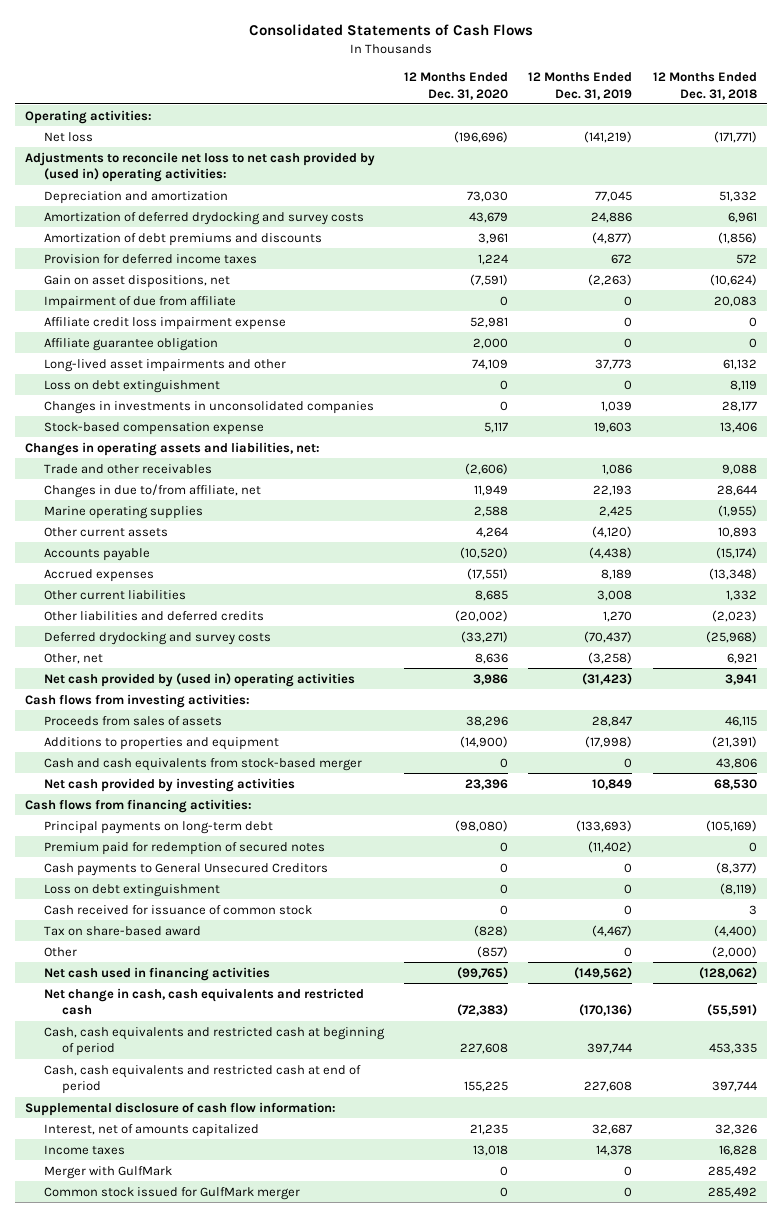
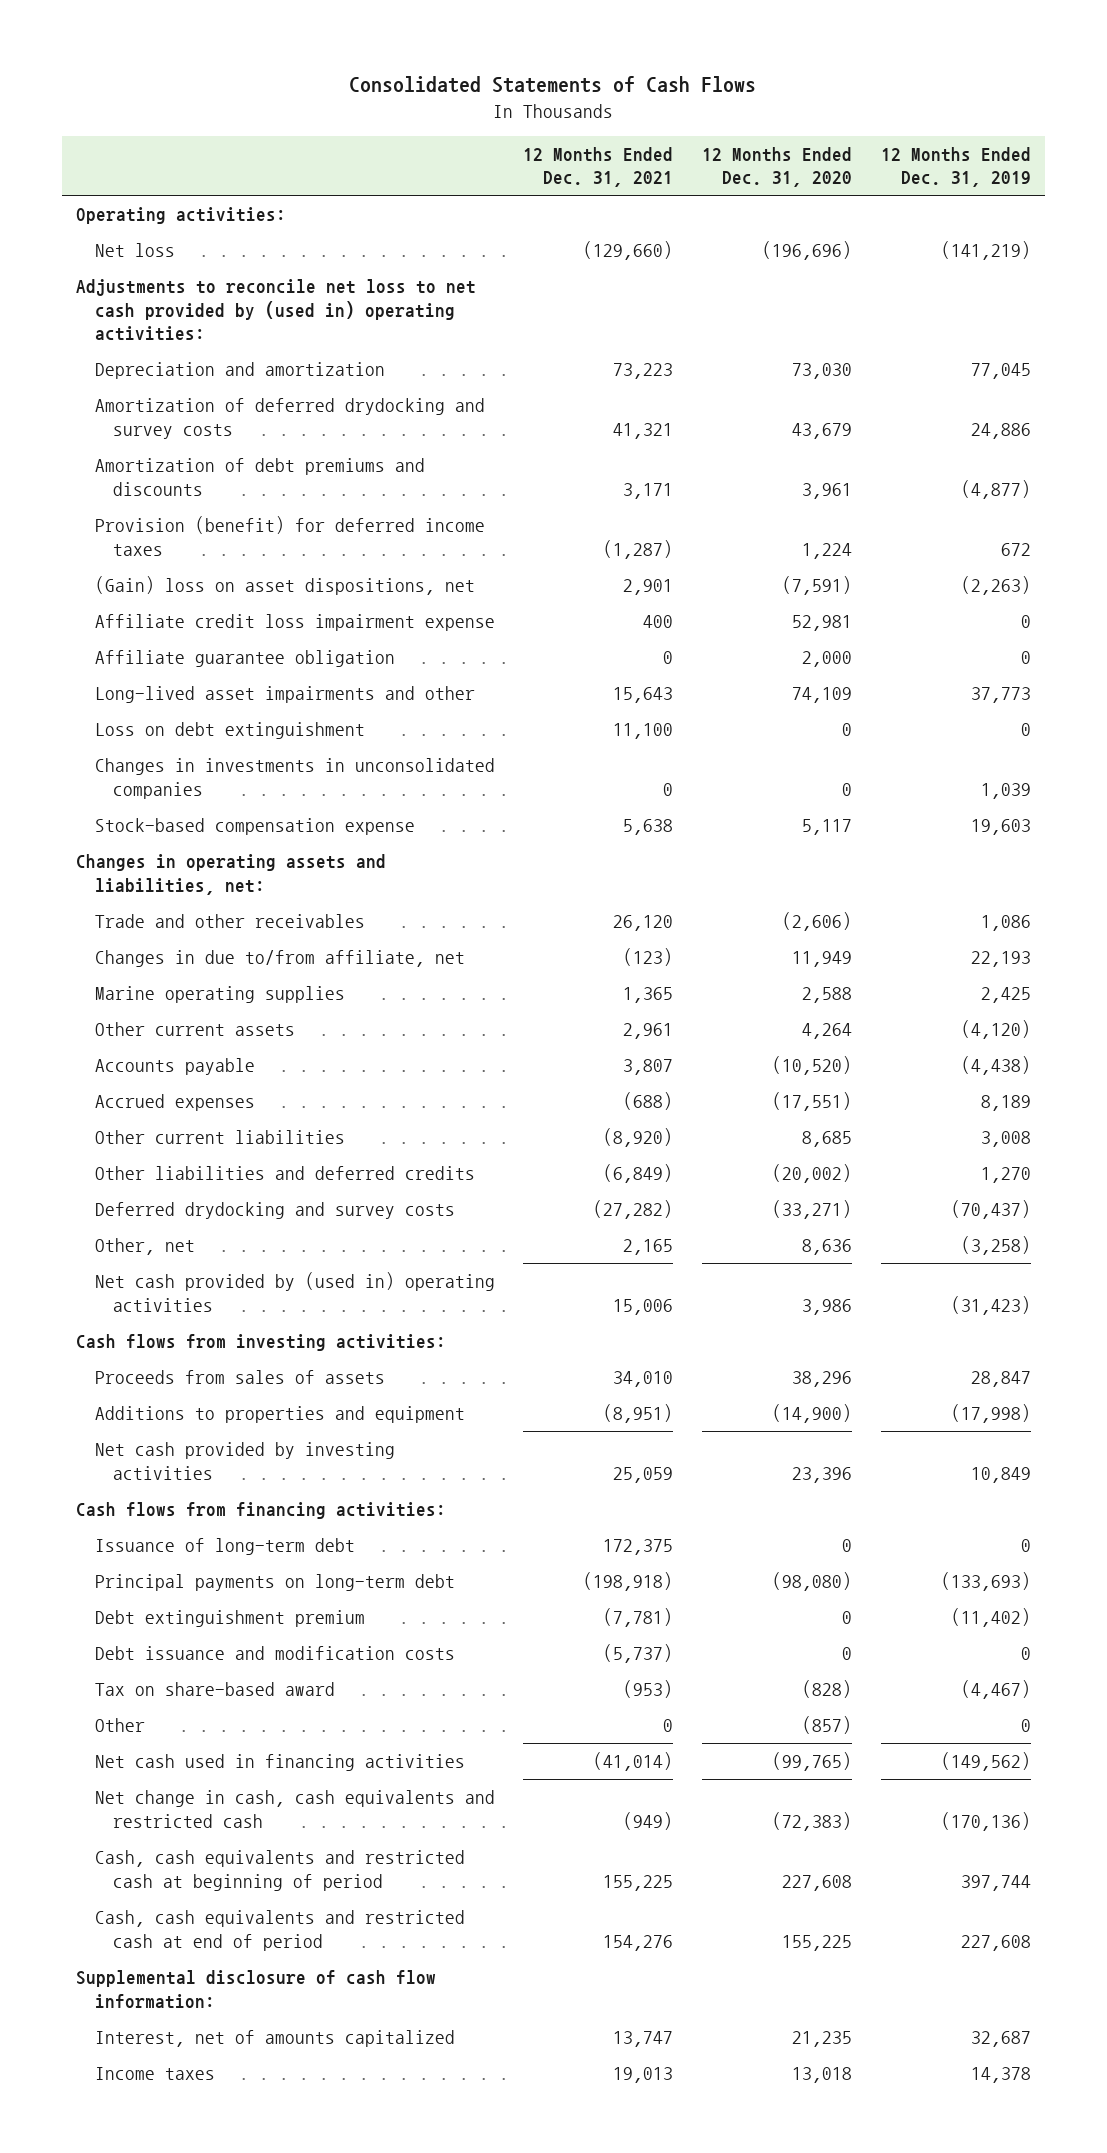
[652,72,757,100] 12 Months Ended Dec. 31, 2018 -> none
none -> [523,147,674,188] 12 Months Ended Dec. 31, 2021
[43,295,236,309] Impairment of due from affiliate -> none
[43,253,257,264] Provision for deferred income taxes -> [94,516,485,556] Provision (benefit) for deferred income taxes
[43,274,230,288] Gain on asset dispositions, net -> [94,576,475,596] (Gain) loss on asset dispositions, net
[43,757,362,771] Cash and cash equivalents from stock-based merger -> none
none -> [94,1538,355,1556] Issuance of long-term debt
[43,841,325,855] Premium paid for redemption of secured notes -> none
[43,862,328,876] Cash payments to General Unsecured Creditors -> none
[43,904,312,915] Cash received for issuance of common stock -> none
[43,883,220,897] Loss on debt extinguishment -> [94,1610,365,1628] Debt extinguishment premium
[624,883,633,894] 0 -> [950,1608,1031,1628] (11,402)
none -> [94,1646,455,1661] Debt issuance and modification costs
[43,1165,172,1179] Merger with GulfMark -> none
[43,1186,300,1200] Common stock issued for GulfMark merger -> none

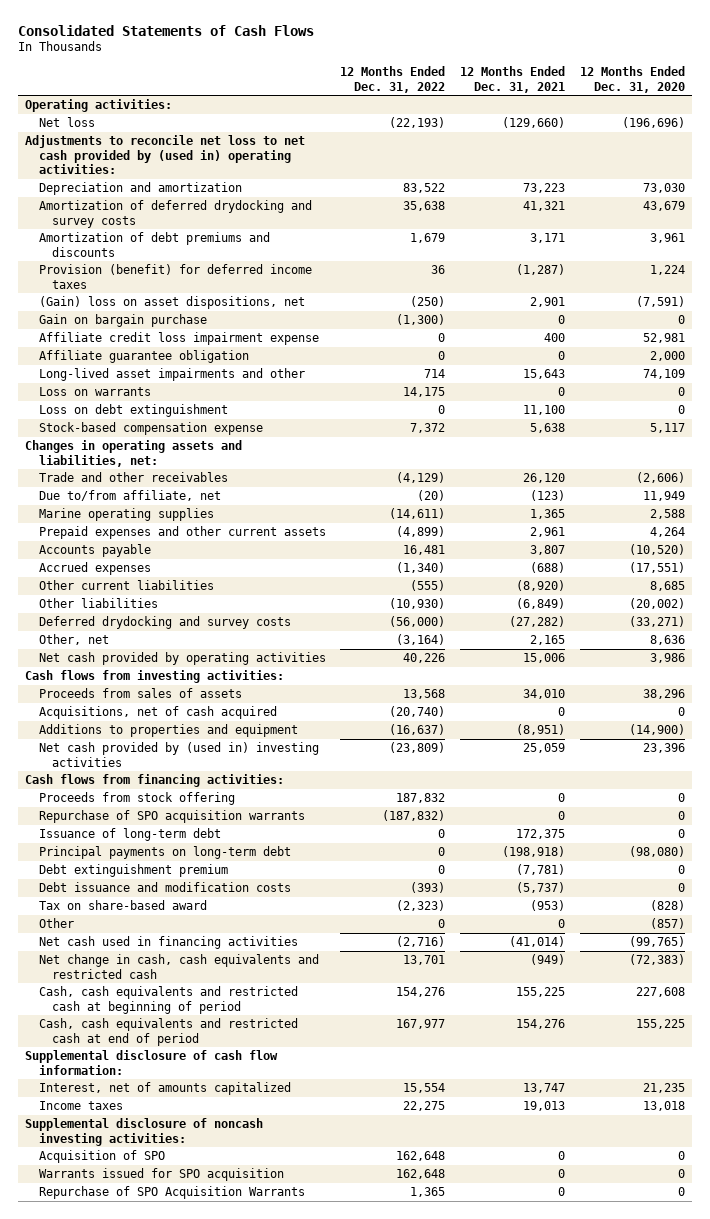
[880,147,1031,188] 12 Months Ended Dec. 31, 2019 -> none
none -> [340,66,446,93] 12 Months Ended Dec. 31, 2022
none -> [38,314,207,328] Gain on bargain purchase
none -> [38,387,151,397] Loss on warrants
[94,758,495,799] Changes in investments in unconsolidated companies -> none
[94,950,465,968] Changes in due to/from affiliate, net -> [38,490,221,502] Due to/from affiliate, net
[94,1022,295,1037] Other current assets -> [38,526,326,540] Prepaid expenses and other current assets
[94,1166,475,1181] Other liabilities and deferred credits -> [38,598,158,609] Other liabilities
[94,1272,495,1312] Net cash provided by (used in) operating activities -> [38,652,326,666] Net cash provided by operating activities
none -> [38,706,277,720] Acquisitions, net of cash acquired
[94,1442,395,1480] Net cash provided by investing activities -> [38,742,319,767] Net cash provided by (used in) investing activities
none -> [38,792,235,806] Proceeds from stock offering
none -> [38,810,305,824] Repurchase of SPO acquisition warrants
none -> [25,1118,264,1146] Supplemental disclosure of noncash investing activities:
none -> [38,1150,165,1164] Acquisition of SPO
none -> [38,1168,284,1182] Warrants issued for SPO acquisition
none -> [38,1186,305,1200] Repurchase of SPO Acquisition Warrants

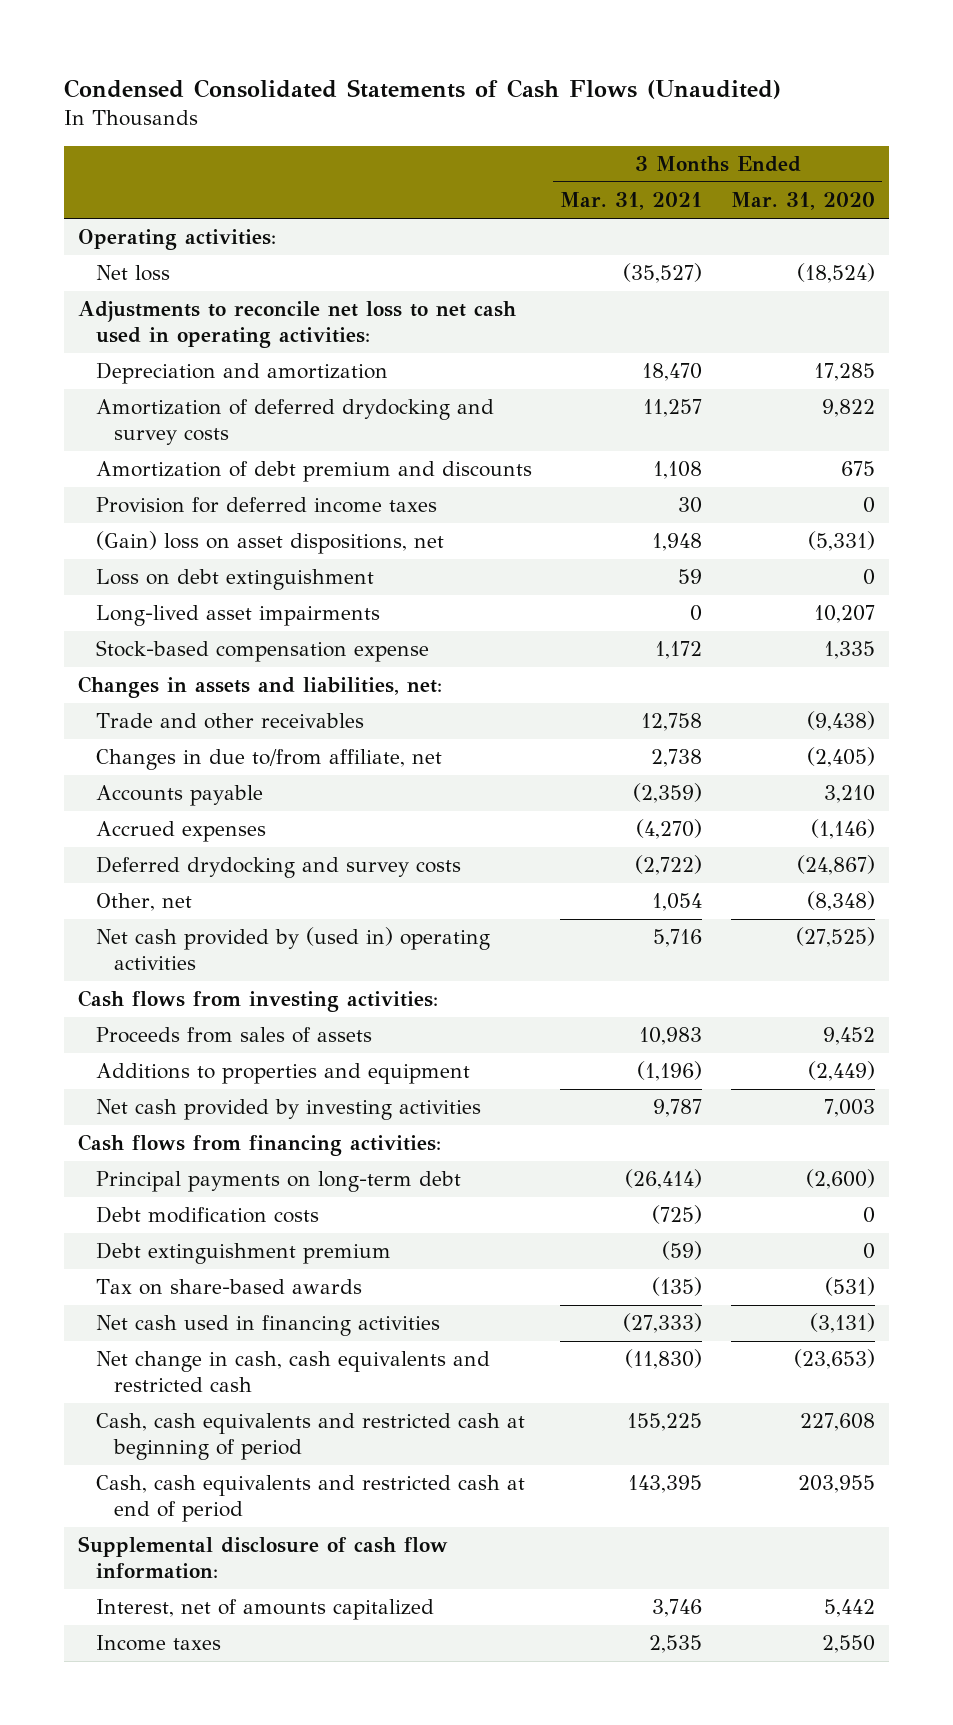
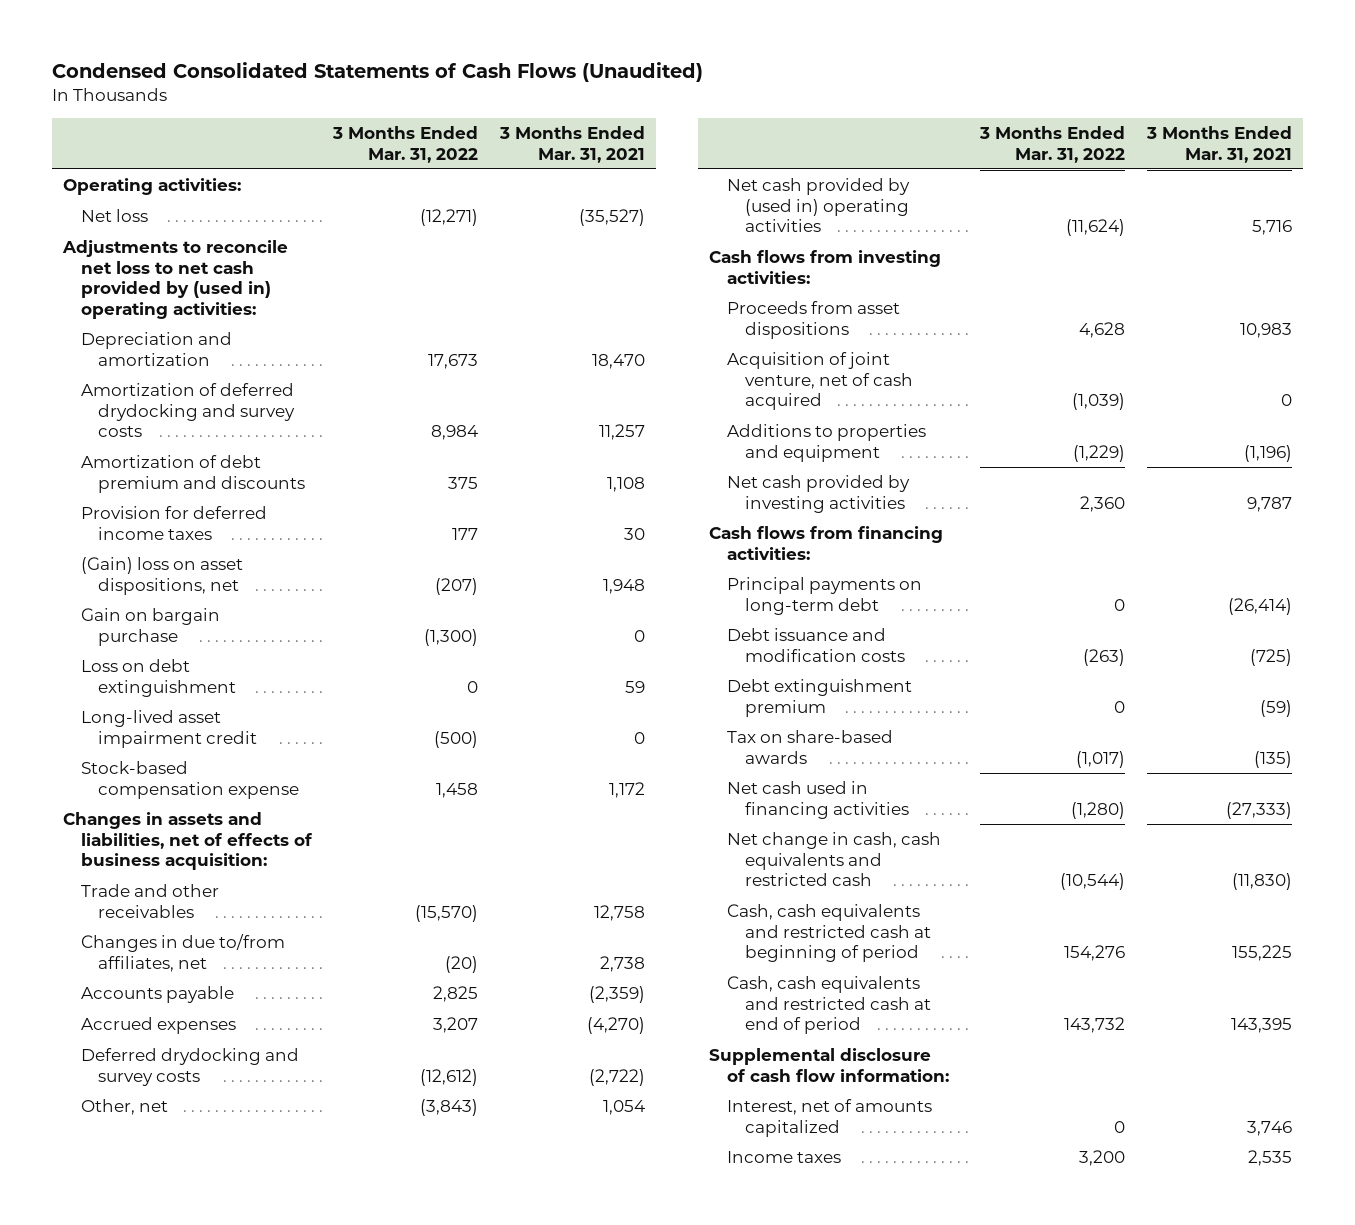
[730,192,875,211] Mar. 31, 2020 -> none
none -> [332,126,479,163] 3 Months Ended Mar. 31, 2022
[78,301,517,348] Adjustments to reconcile net loss to net cash used in operating activities: -> [61,240,288,319] Adjustments to reconcile net loss to net cash provided by (used in) operating activities:
none -> [80,608,220,646] Gain on bargain purchase
[96,605,381,627] Long-lived asset impairments -> [80,710,258,748] Long-lived asset impairment credit
[78,676,443,699] Changes in assets and liabilities, net: -> [62,812,313,871] Changes in assets and liabilities, net of effects of business acquisition:
[96,749,443,771] Changes in due to/from affiliate, net -> [80,934,285,972] Changes in due to/from affiliates, net
[96,1027,373,1044] Proceeds from sales of assets -> [727,301,901,339] Proceeds from asset dispositions
none -> [727,352,914,411] Acquisition of joint venture, net of cash acquired
[96,1206,320,1224] Debt modification costs -> [727,628,906,662] Debt issuance and modification costs

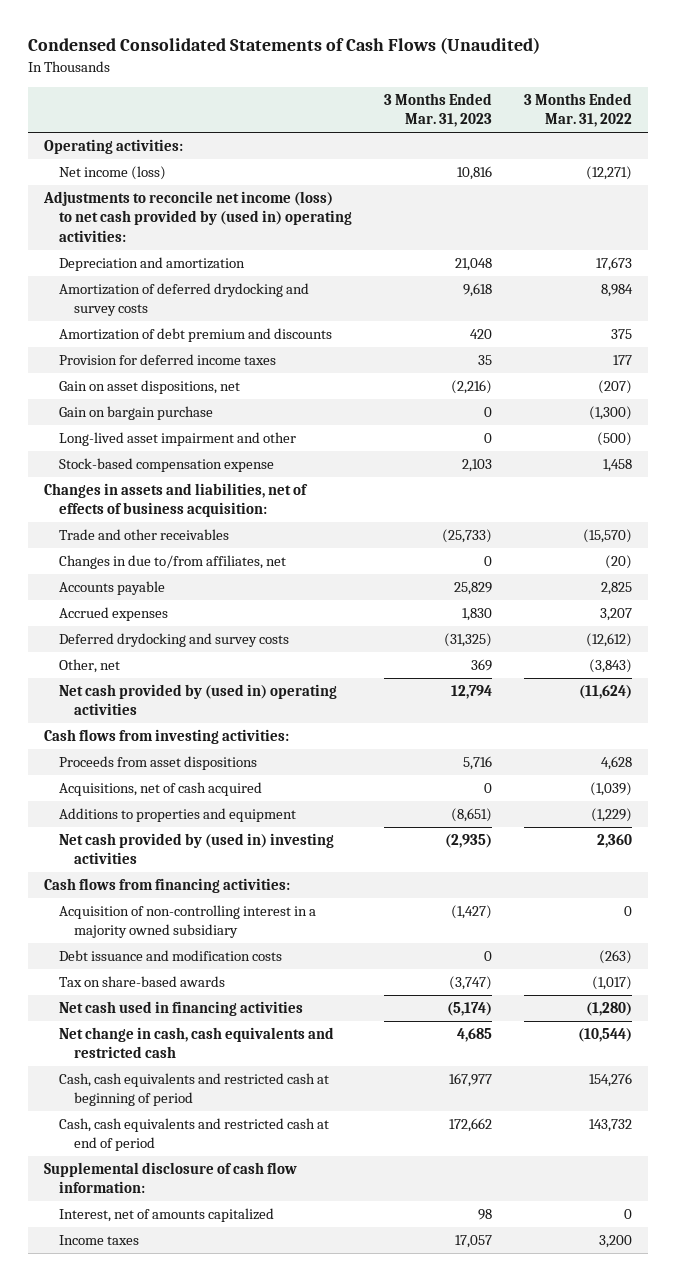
[499,126,646,163] 3 Months Ended Mar. 31, 2021 -> none
none -> [383,92,492,128] 3 Months Ended Mar. 31, 2023
[80,209,148,223] Net loss -> [58,166,166,181] Net income (loss)
[61,240,288,319] Adjustments to reconcile net loss to net cash provided by (used in) operating activities: -> [42,191,352,242] Adjustments to reconcile net income (loss) to net cash provided by (used in) operating activities:
[80,557,243,595] (Gain) loss on asset dispositions, net -> [58,380,240,395] Gain on asset dispositions, net
[80,659,237,697] Loss on debt extinguishment -> none
[80,710,258,748] Long-lived asset impairment credit -> [58,432,296,447] Long-lived asset impairment and other
[727,352,914,411] Acquisition of joint venture, net of cash acquired -> [58,782,262,797] Acquisitions, net of cash acquired
[727,475,911,513] Net cash provided by investing activities -> [58,833,334,865] Net cash provided by (used in) investing activities
[727,577,923,615] Principal payments on long-term debt -> none
none -> [58,905,316,939] Acquisition of non-controlling interest in a majority owned subsidiary
[727,679,913,717] Debt extinguishment premium -> none

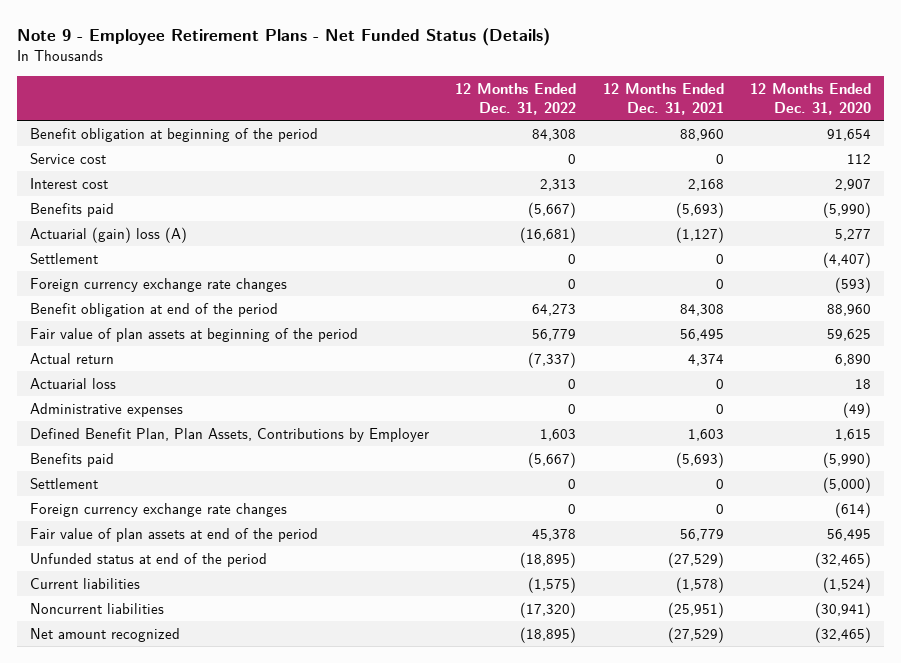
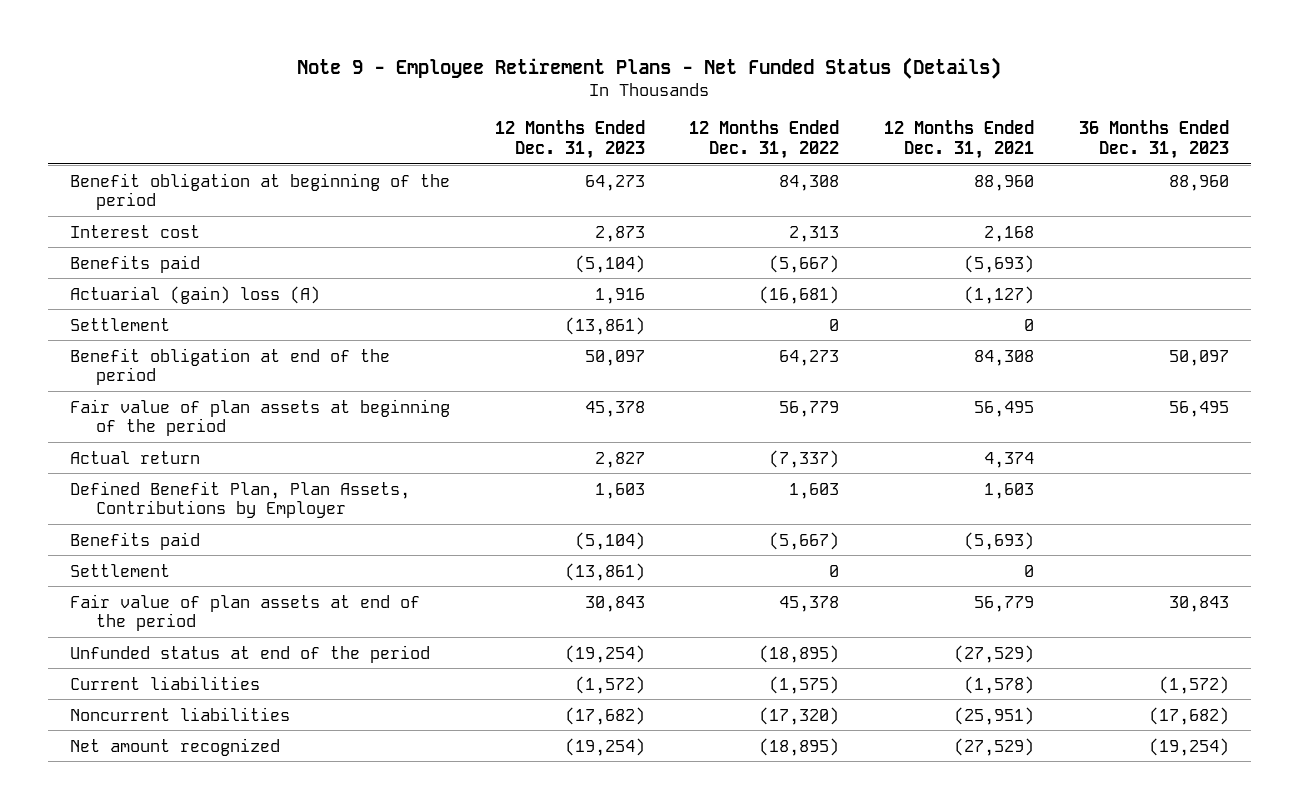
[749,82,871,115] 12 Months Ended Dec. 31, 2020 -> none
none -> [494,120,645,159] 12 Months Ended Dec. 31, 2023
none -> [1078,120,1229,159] 36 Months Ended Dec. 31, 2023
[30,152,107,164] Service cost -> none
[30,277,288,292] Foreign currency exchange rate changes -> none
[30,377,117,389] Actuarial loss -> none
[30,402,184,417] Administrative expenses -> none
[30,502,288,517] Foreign currency exchange rate changes -> none

